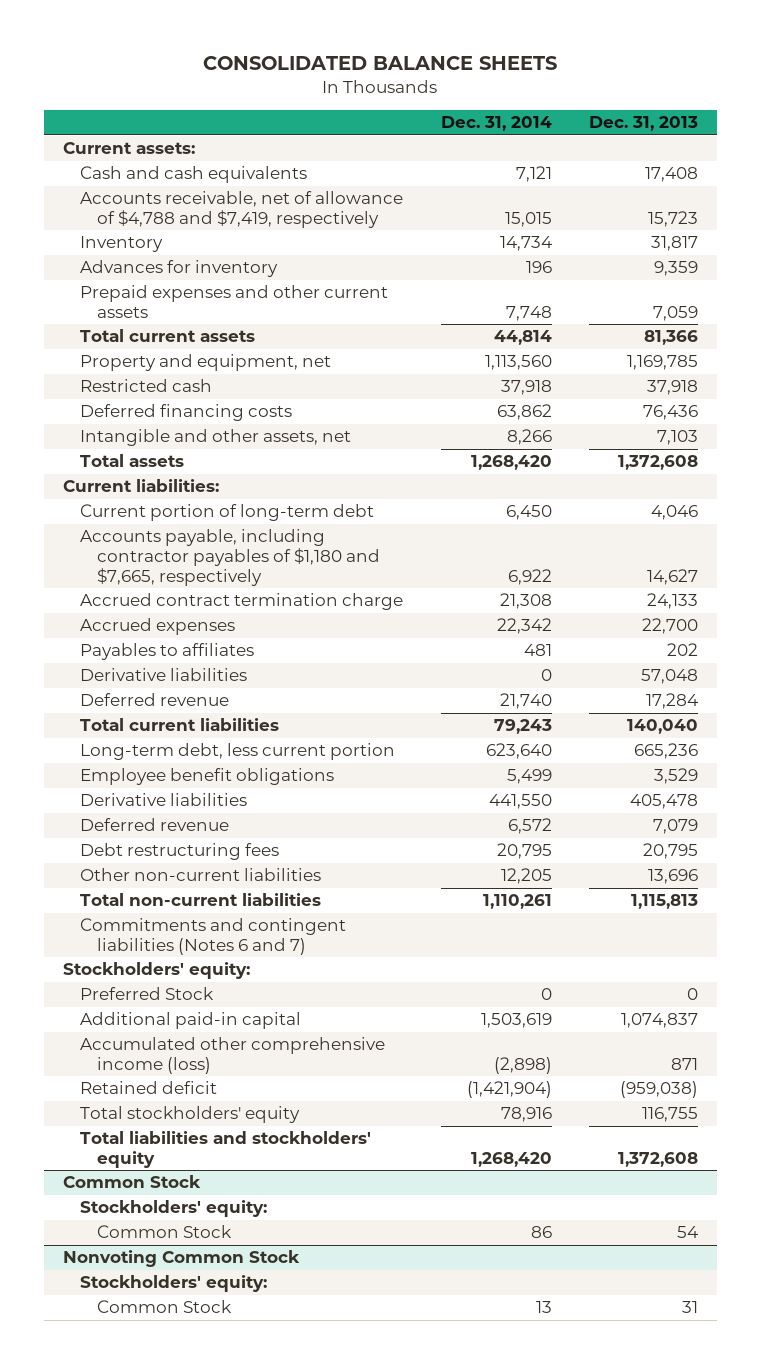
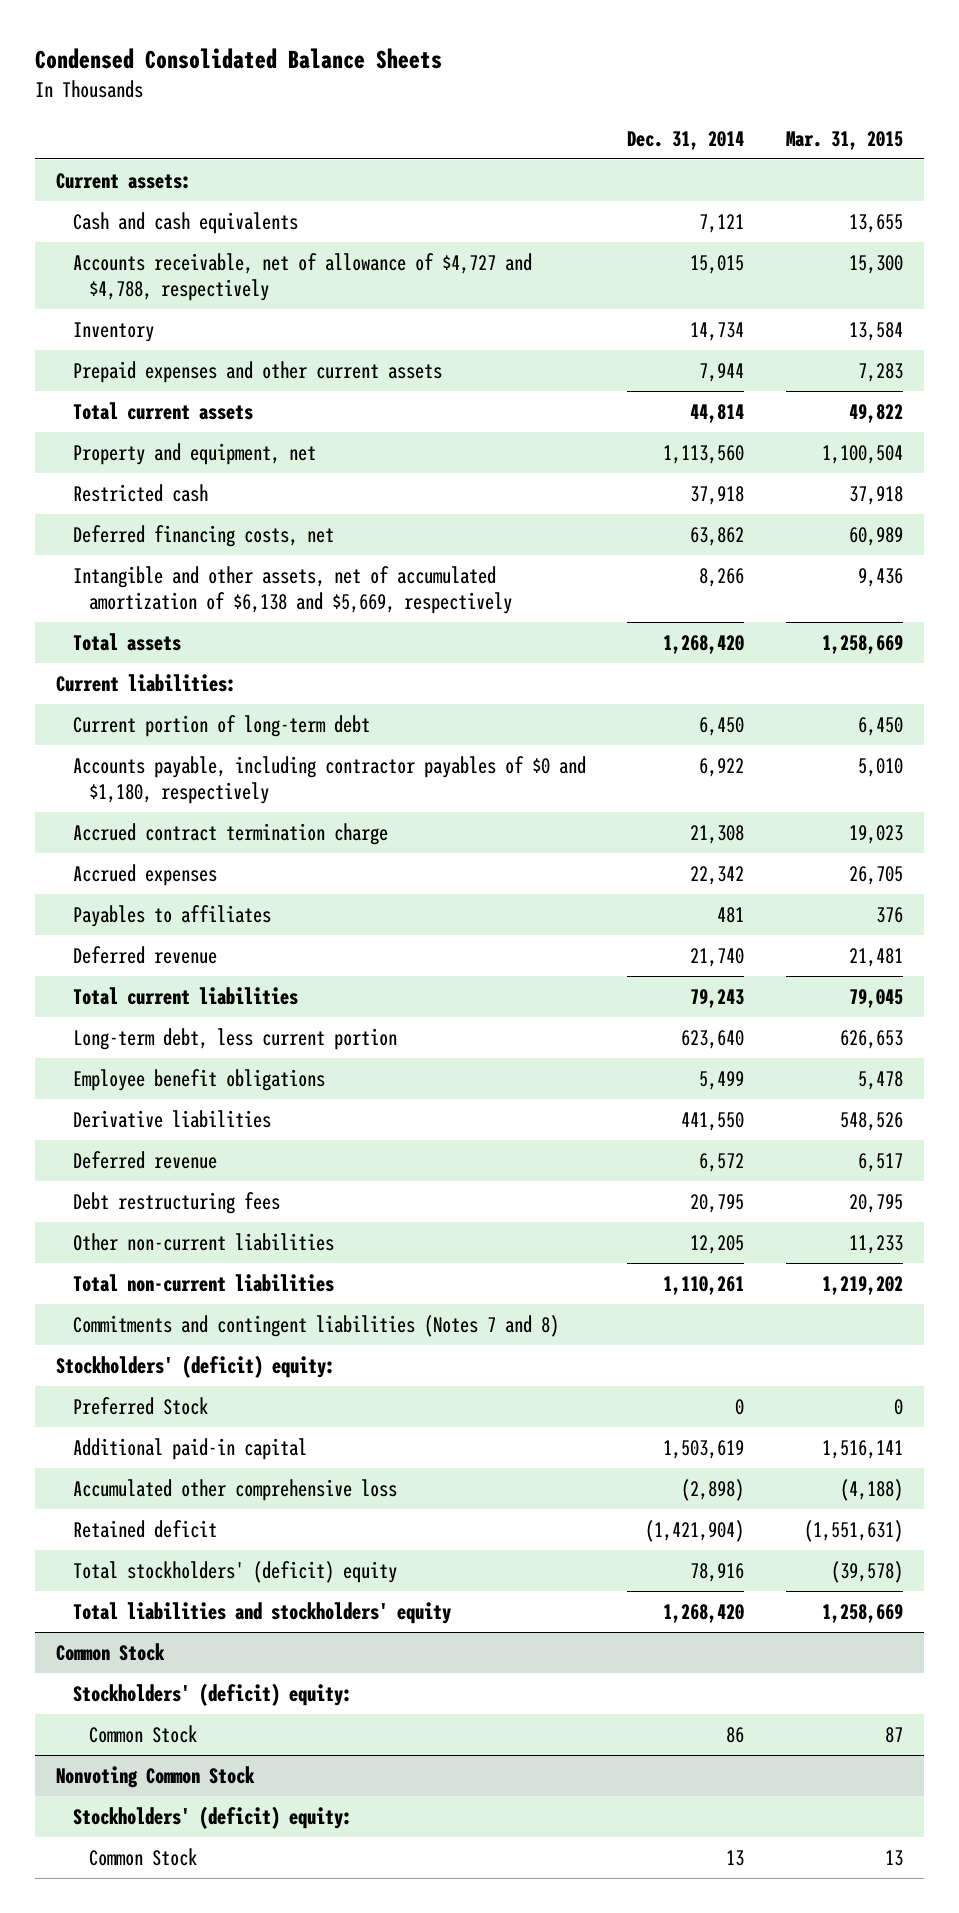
[203,56,558,71] CONSOLIDATED BALANCE SHEETS -> [35,48,443,70] Condensed Consolidated Balance Sheets
[588,116,698,132] Dec. 31, 2013 -> none
none -> [786,130,904,150] Mar. 31, 2015
[80,191,404,228] Accounts receivable, net of allowance of $4,788 and $7,419, respectively -> [72,252,532,302] Accounts receivable, net of allowance of $4,727 and $4,788, respectively
[80,260,279,278] Advances for inventory -> none
[505,305,552,321] 7,748 -> [699,362,745,382] 7,944
[80,404,293,422] Deferred financing costs -> [72,524,334,547] Deferred financing costs, net
[80,429,352,447] Intangible and other assets, net -> [72,565,513,615] Intangible and other assets, net of accumulated amortization of $6,138 and $5,669, respectively
[80,529,381,586] Accounts payable, including contractor payables of $1,180 and $7,665, respectively -> [72,755,586,805] Accounts payable, including contractor payables of $0 and $1,180, respectively
[80,668,248,682] Derivative liabilities -> none
[80,918,347,955] Commitments and contingent liabilities (Notes 6 and 7) -> [72,1314,559,1337] Commitments and contingent liabilities (Notes 7 and 8)
[62,962,250,980] Stockholders' equity: -> [56,1354,336,1378] Stockholders' (deficit) equity:
[80,1037,386,1074] Accumulated other comprehensive income (loss) -> [72,1478,397,1501] Accumulated other comprehensive loss
[80,1106,301,1124] Total stockholders' equity -> [72,1560,397,1583] Total stockholders' (deficit) equity
[80,1200,268,1218] Stockholders' equity: -> [72,1682,352,1706] Stockholders' (deficit) equity:
[80,1275,268,1293] Stockholders' equity: -> [72,1805,352,1829] Stockholders' (deficit) equity:

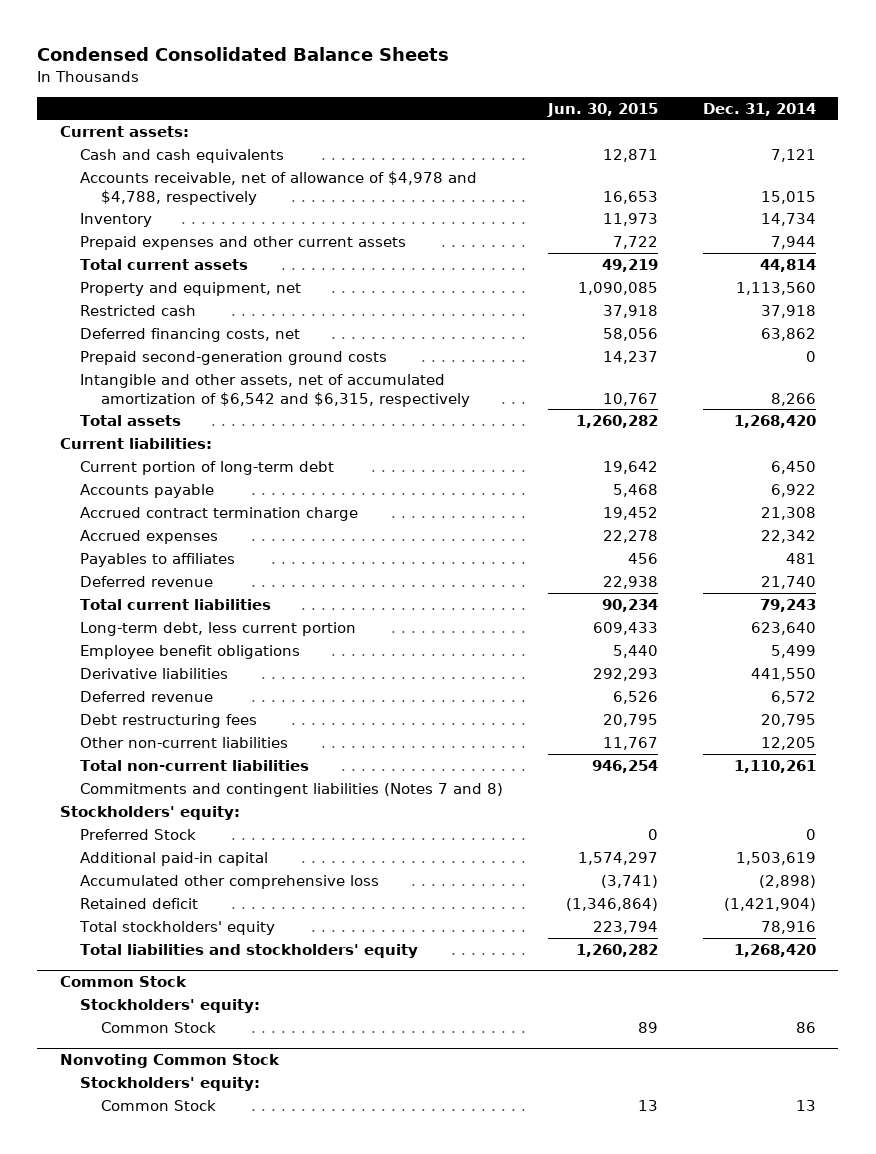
[786,130,904,150] Mar. 31, 2015 -> none
none -> [546,102,658,117] Jun. 30, 2015
[72,252,532,302] Accounts receivable, net of allowance of $4,727 and $4,788, respectively -> [80,170,478,205] Accounts receivable, net of allowance of $4,978 and $4,788, respectively
none -> [80,350,388,365] Prepaid second-generation ground costs
[72,565,513,615] Intangible and other assets, net of accumulated amortization of $6,138 and $5,669, respectively -> [80,373,470,407] Intangible and other assets, net of accumulated amortization of $6,542 and $6,315, respectively
[72,755,586,805] Accounts payable, including contractor payables of $0 and $1,180, respectively -> [80,483,215,498] Accounts payable
[56,1354,336,1378] Stockholders' (deficit) equity: -> [59,805,240,820] Stockholders' equity:
[72,1560,397,1583] Total stockholders' (deficit) equity -> [79,920,276,935] Total stockholders' equity
[72,1682,352,1706] Stockholders' (deficit) equity: -> [80,998,261,1013] Stockholders' equity:
[72,1805,352,1829] Stockholders' (deficit) equity: -> [80,1076,261,1091] Stockholders' equity:

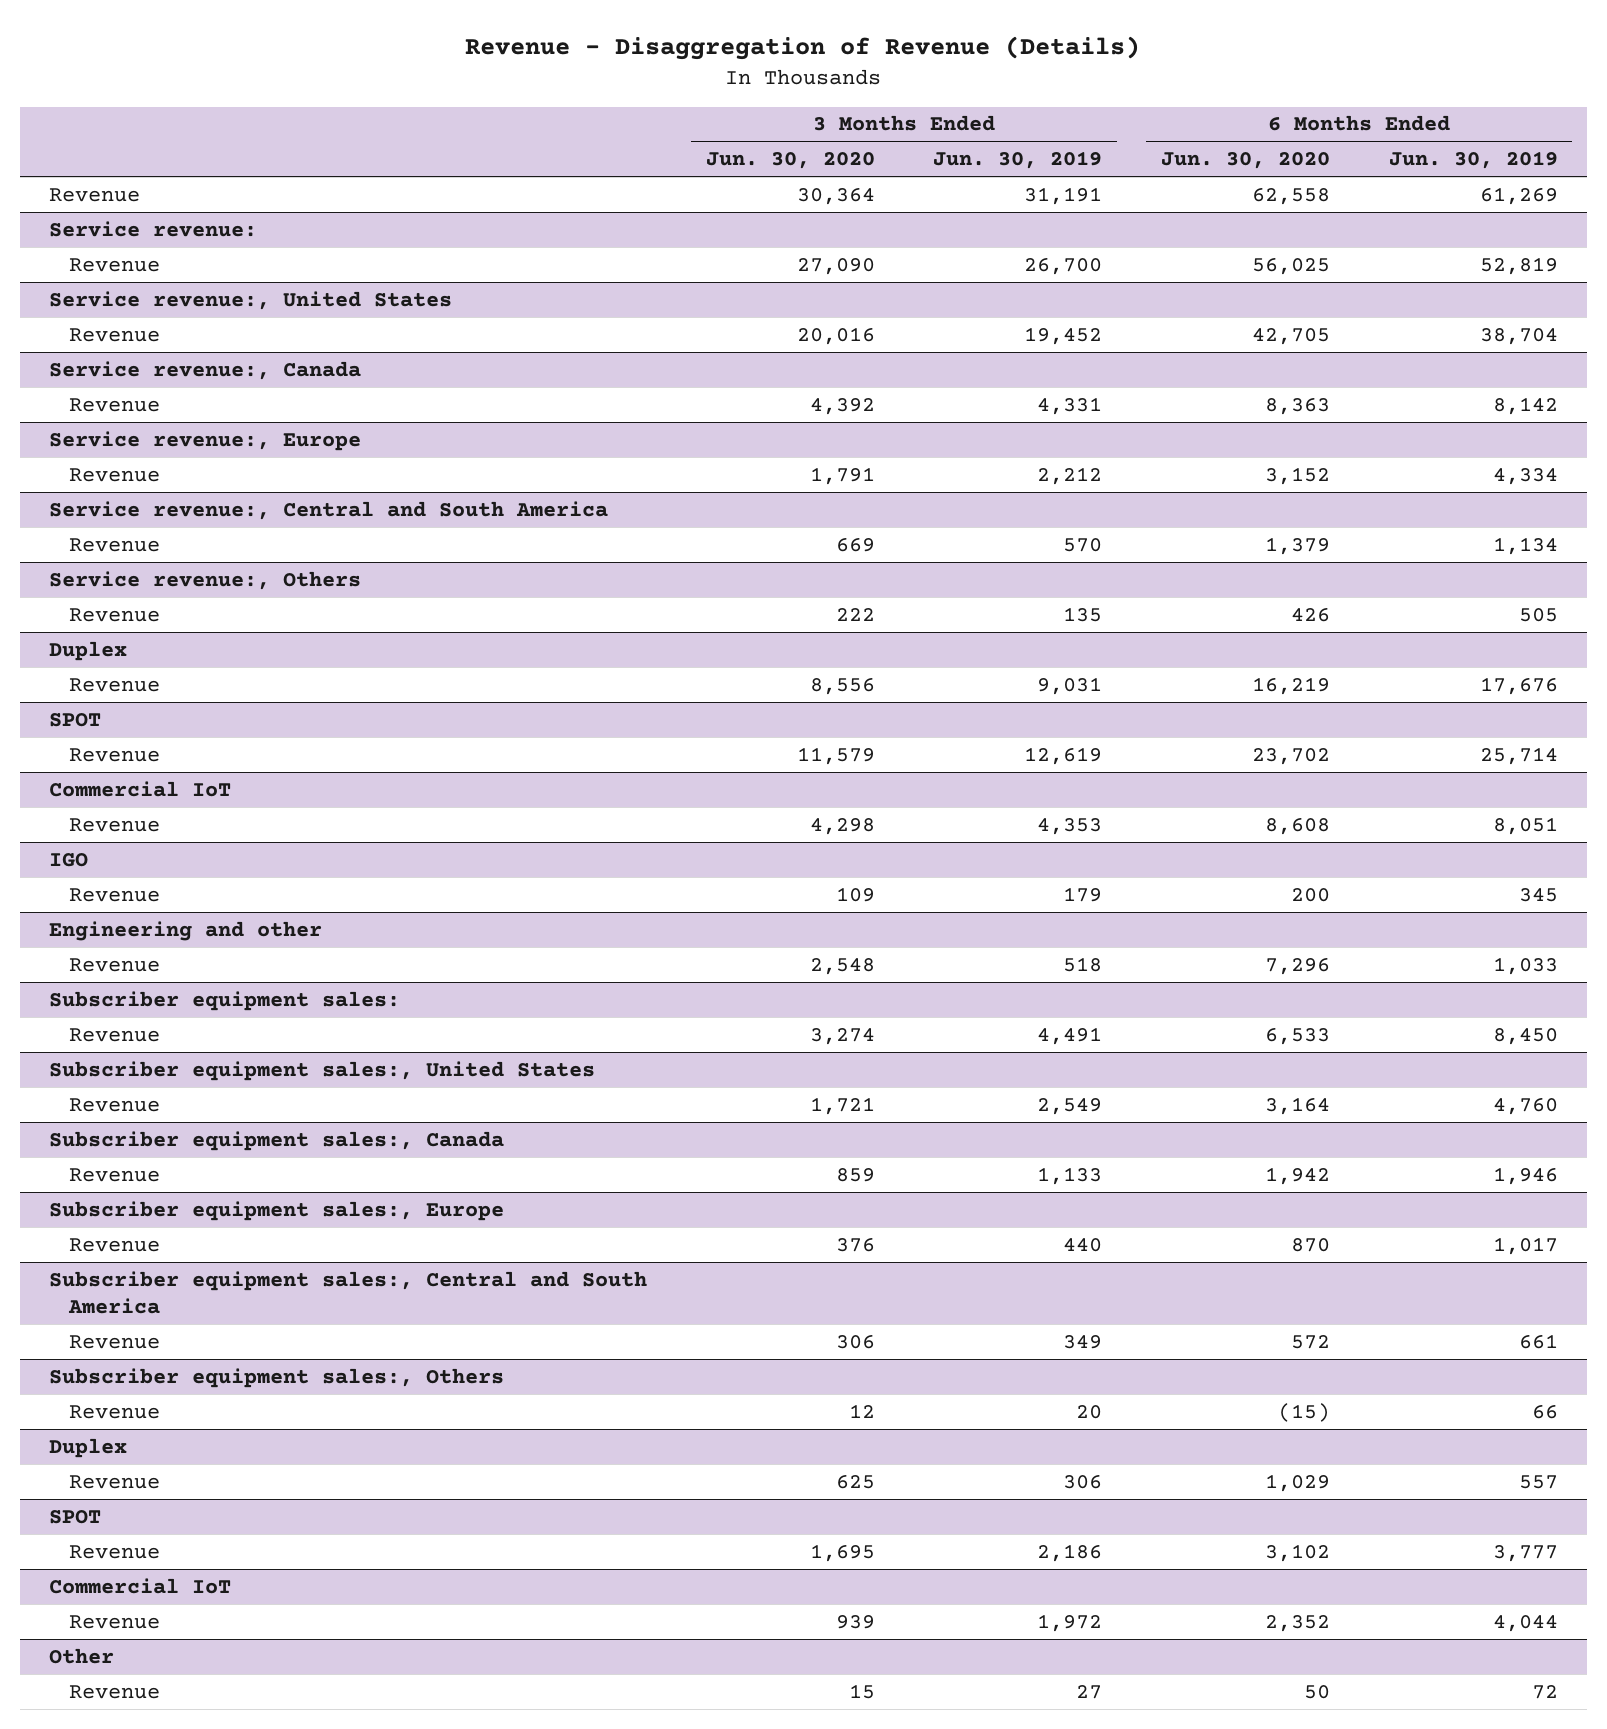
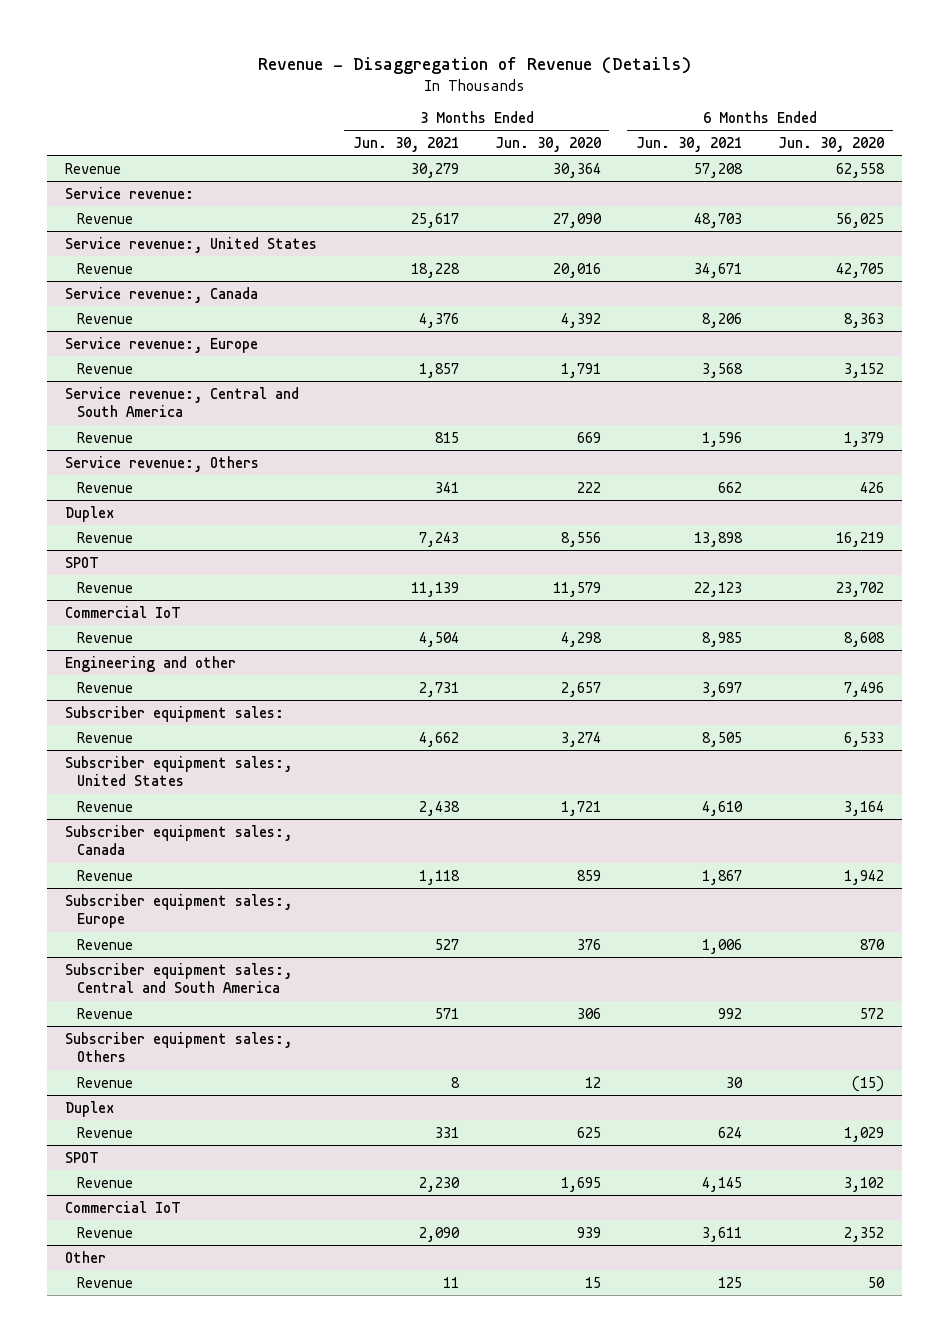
[933,151,1103,170] Jun. 30, 2019 -> none
[1388,151,1558,170] Jun. 30, 2019 -> none
none -> [352,137,459,153] Jun. 30, 2021
none -> [636,137,743,153] Jun. 30, 2021
[49,852,89,867] IGO -> none
[68,887,160,902] Revenue -> none
[809,957,875,975] 2,548 -> [560,681,601,697] 2,657
[1265,957,1331,975] 7,296 -> [844,681,885,697] 7,496

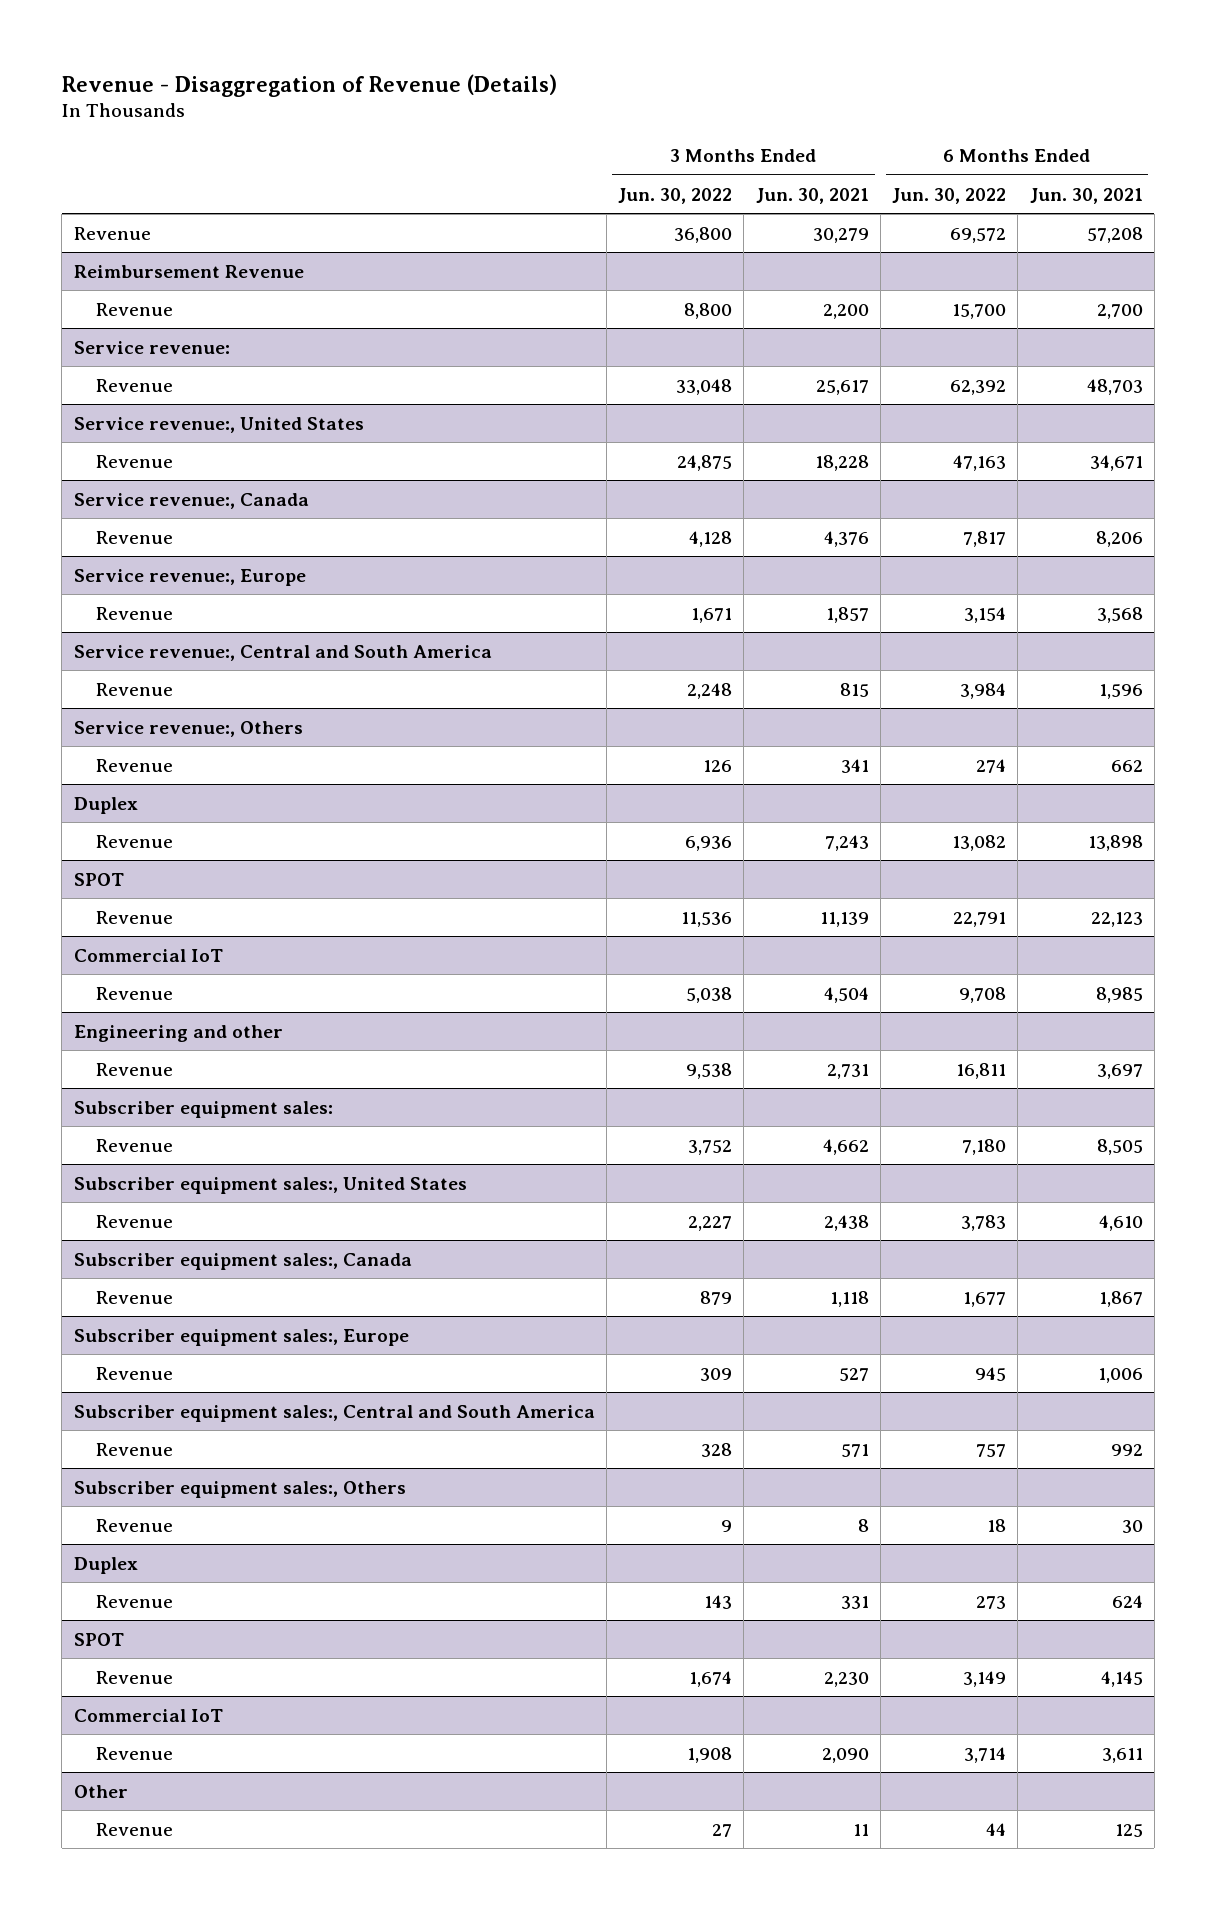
[494,137,601,153] Jun. 30, 2020 -> none
[778,137,885,153] Jun. 30, 2020 -> none
none -> [618,187,733,204] Jun. 30, 2022
none -> [892,187,1007,204] Jun. 30, 2022
none -> [73,264,304,278] Reimbursement Revenue
none -> [95,302,173,316] Revenue

